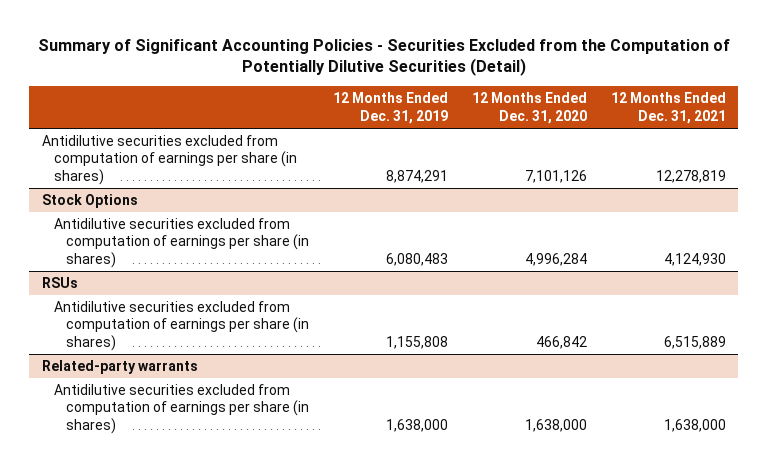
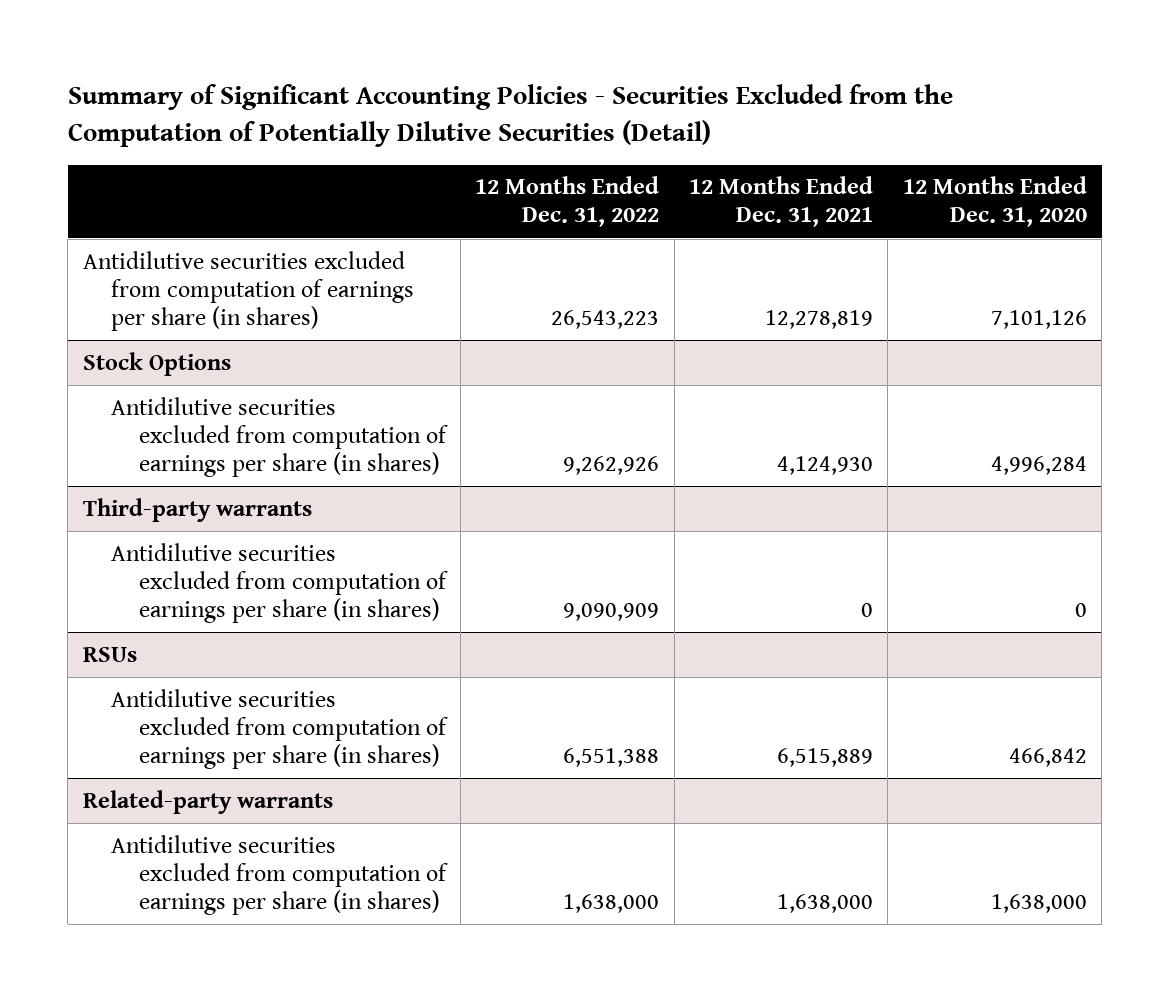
[332,92,448,124] 12 Months Ended Dec. 31, 2019 -> none
none -> [475,176,660,228] 12 Months Ended Dec. 31, 2022
none -> [82,497,312,522] Third-party warrants
none -> [110,542,448,623] Antidilutive securities excluded from computation of earnings per share (in shares)

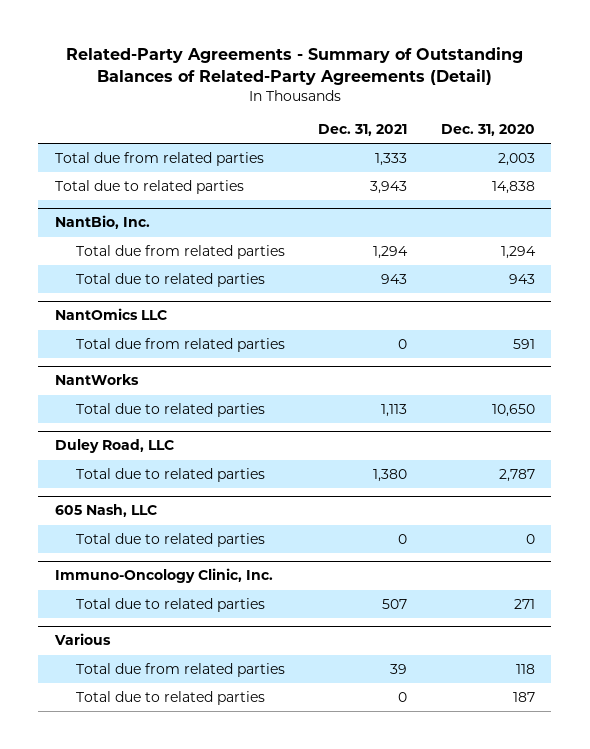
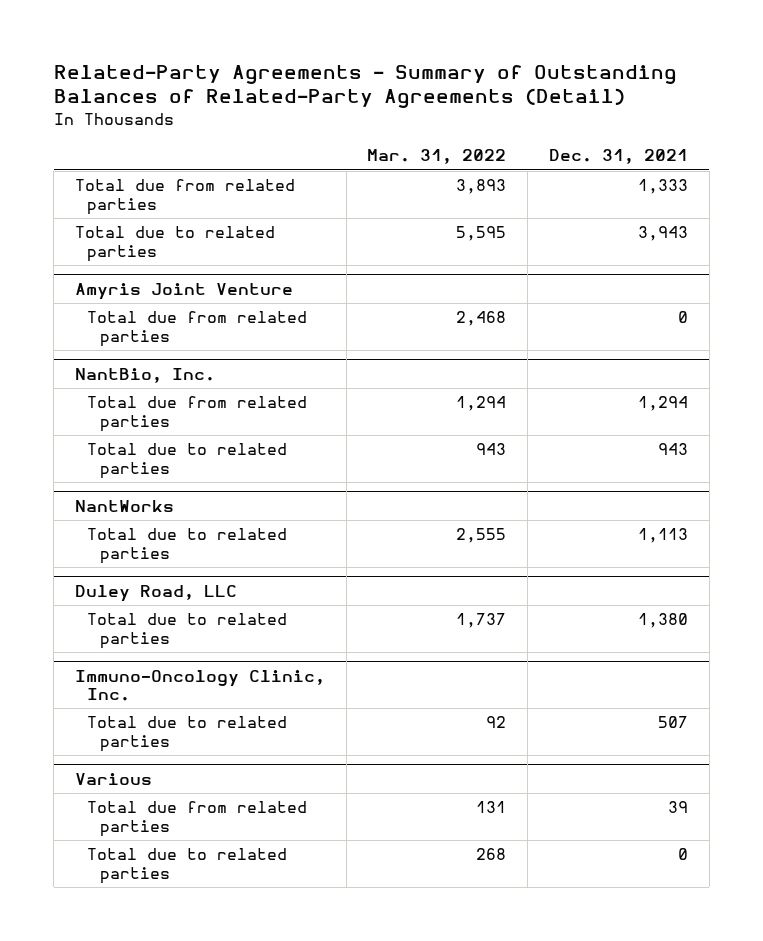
[440,124,535,137] Dec. 31, 2020 -> none
none -> [367,149,507,165] Mar. 31, 2022
none -> [74,282,293,300] Amyris Joint Venture
none -> [87,311,308,347] Total due from related parties
[54,308,167,321] NantOmics LLC -> none
[76,337,286,352] Total due from related parties -> none
[54,504,157,518] 605 Nash, LLC -> none
[76,532,266,547] Total due to related parties -> none

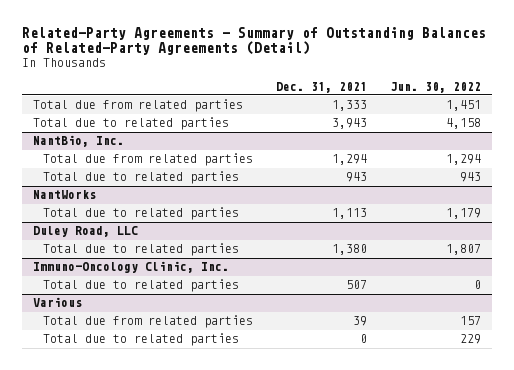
[367,149,507,165] Mar. 31, 2022 -> none
none -> [389,81,481,93] Jun. 30, 2022
[74,282,293,300] Amyris Joint Venture -> none
[87,311,308,347] Total due from related parties -> none

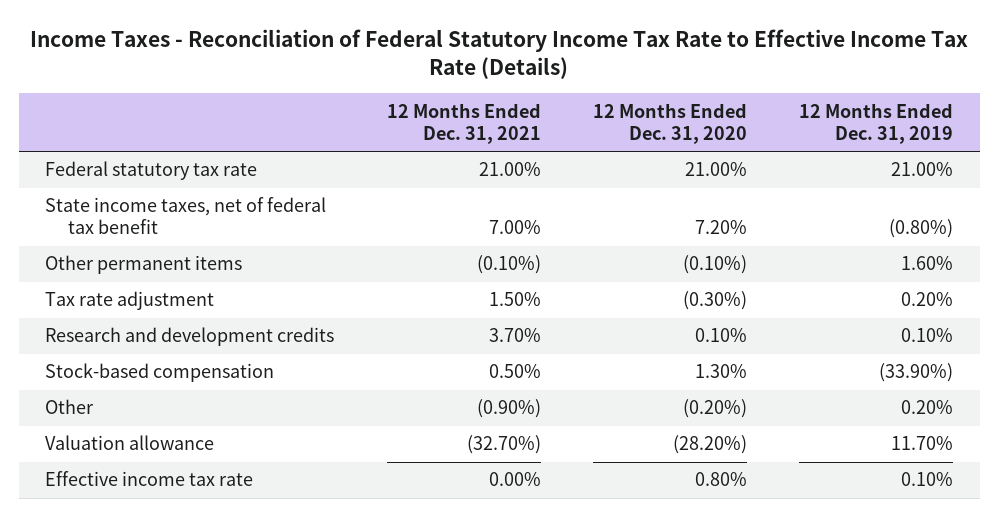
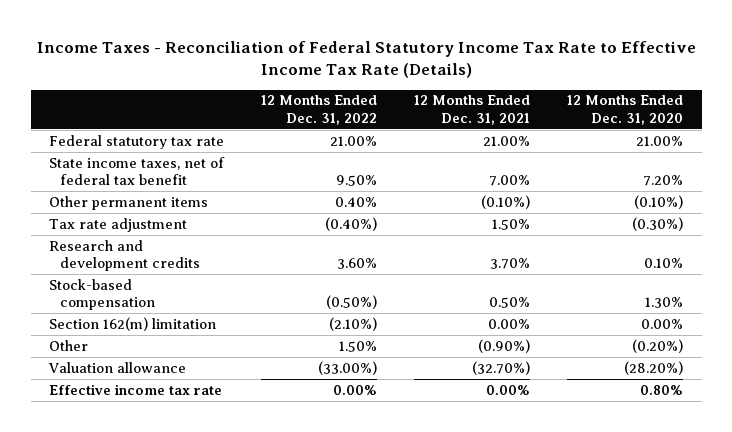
[799,102,954,144] 12 Months Ended Dec. 31, 2019 -> none
none -> [261,95,378,125] 12 Months Ended Dec. 31, 2022
none -> [49,316,217,331] Section 162(m) limitation

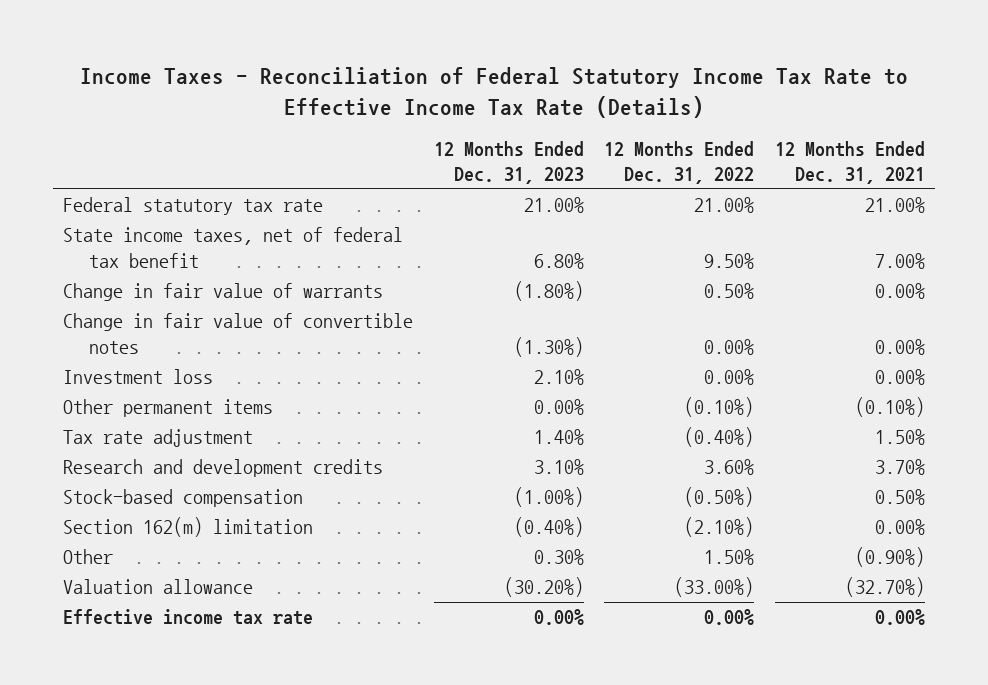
[567,95,684,125] 12 Months Ended Dec. 31, 2020 -> none
none -> [433,140,584,184] 12 Months Ended Dec. 31, 2023
none -> [63,283,384,302] Change in fair value of warrants
none -> [63,313,414,354] Change in fair value of convertible notes
none -> [63,369,214,385] Investment loss
[335,196,378,207] 0.40% -> [684,397,755,418] (0.10%)

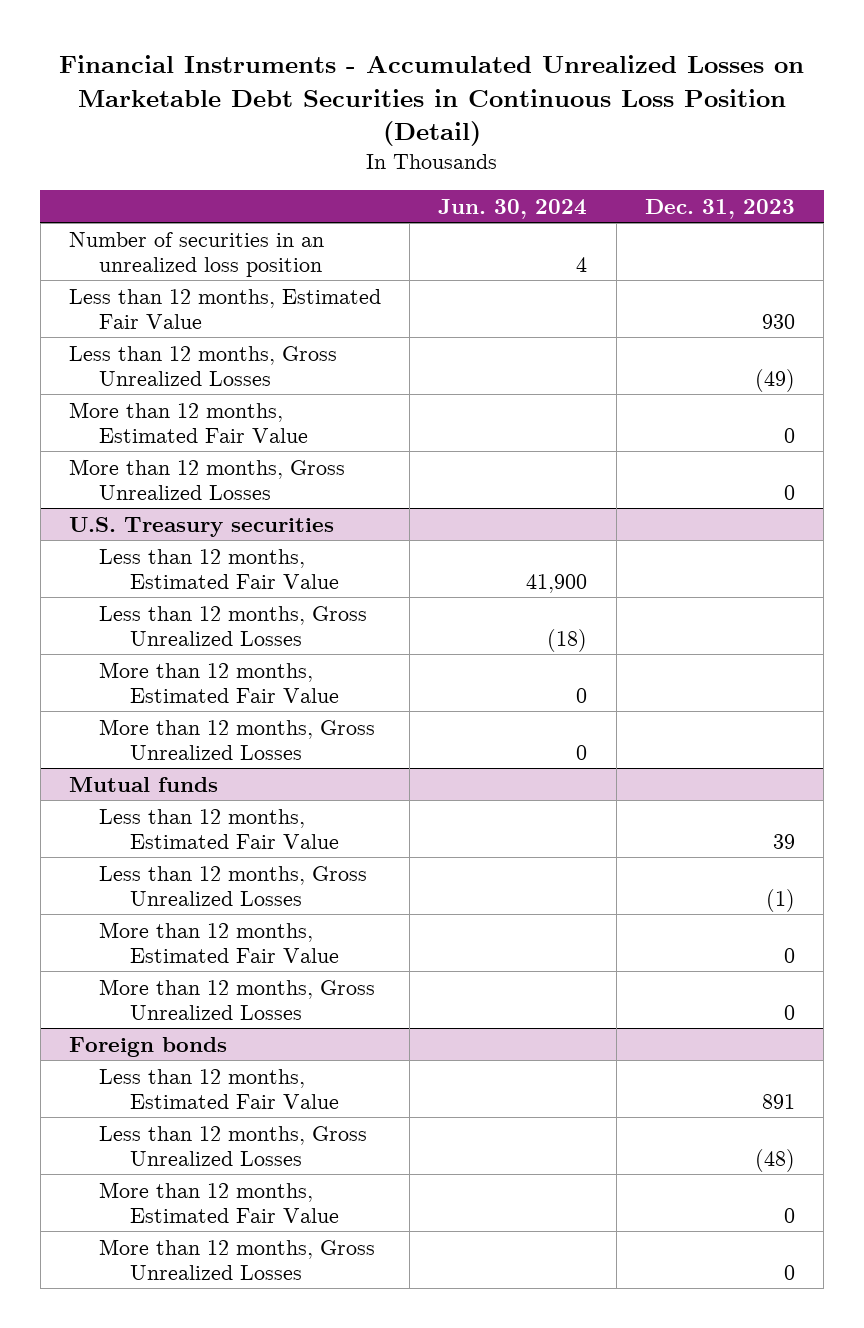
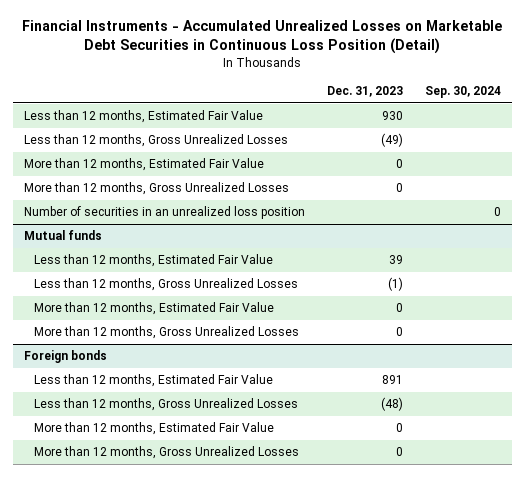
[438,198,588,219] Jun. 30, 2024 -> none
none -> [424,85,501,98] Sep. 30, 2024
[68,516,334,537] U.S. Treasury securities -> none
[99,548,340,589] Less than 12 months, Estimated Fair Value -> none
[99,605,368,646] Less than 12 months, Gross Unrealized Losses -> none
[99,661,340,703] More than 12 months, Estimated Fair Value -> none
[99,718,376,760] More than 12 months, Gross Unrealized Losses -> none
[68,231,324,277] Number of securities in an unrealized loss position -> [23,206,305,220] Number of securities in an unrealized loss position

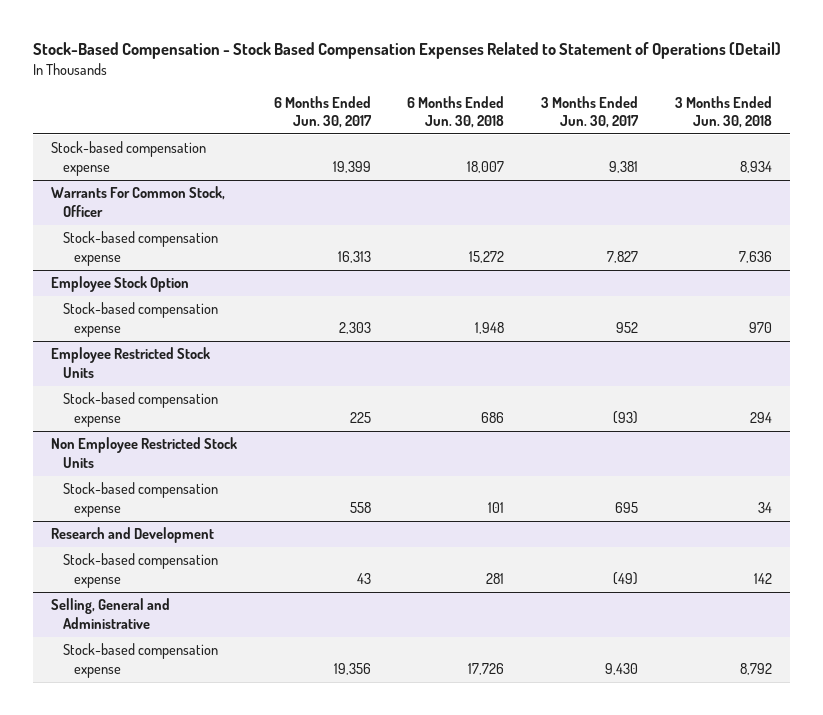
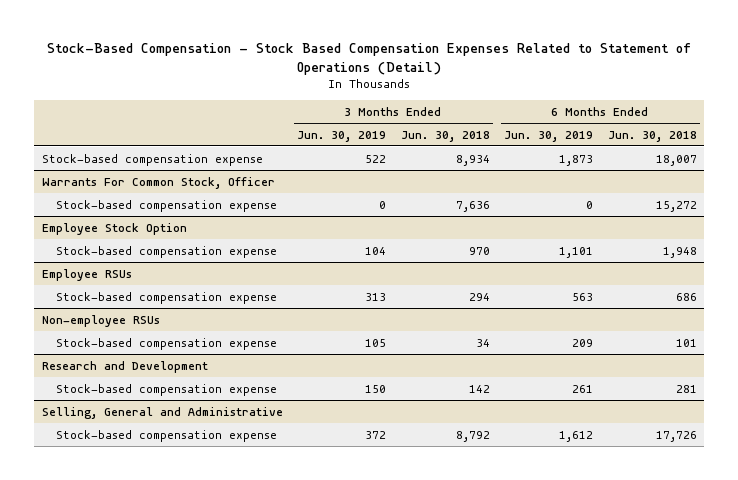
[273,95,372,128] 6 Months Ended Jun. 30, 2017 -> none
[540,95,639,128] 3 Months Ended Jun. 30, 2017 -> none
none -> [297,130,387,142] Jun. 30, 2019
none -> [504,130,594,142] Jun. 30, 2019
[50,347,210,378] Employee Restricted Stock Units -> none
none -> [41,268,132,281] Employee RSUs
[50,437,237,468] Non Employee Restricted Stock Units -> [41,314,160,327] Non-employee RSUs

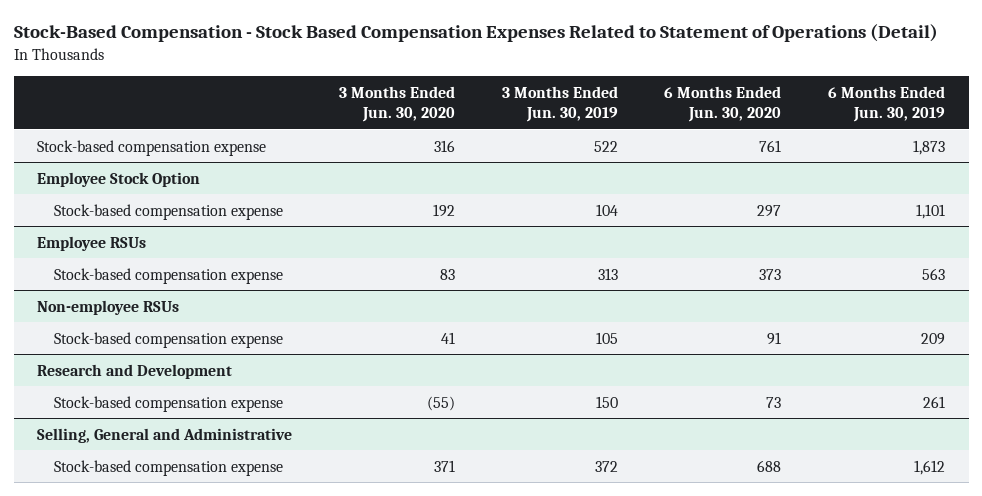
[400,130,490,142] Jun. 30, 2018 -> none
[607,130,697,142] Jun. 30, 2018 -> none
none -> [338,85,455,122] 3 Months Ended Jun. 30, 2020
none -> [664,85,782,122] 6 Months Ended Jun. 30, 2020
[41,176,275,189] Warrants For Common Stock, Officer -> none
[56,199,278,212] Stock-based compensation expense -> none

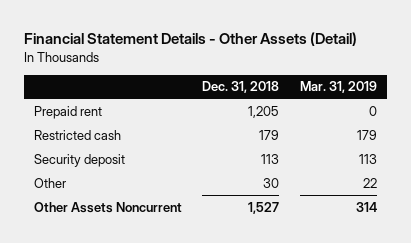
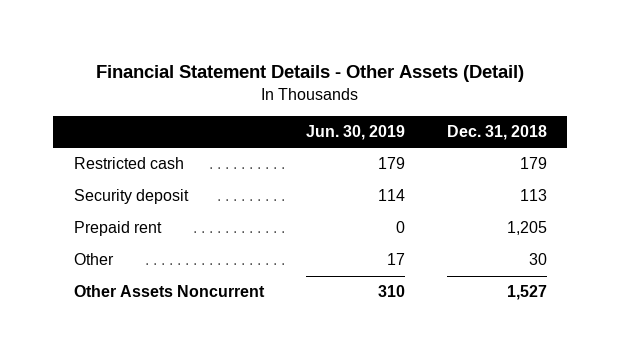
[299,81,377,94] Mar. 31, 2019 -> none
none -> [305,124,405,140] Jun. 30, 2019
[33,105,102,119] Prepaid rent -> [74,221,163,237] Prepaid rent

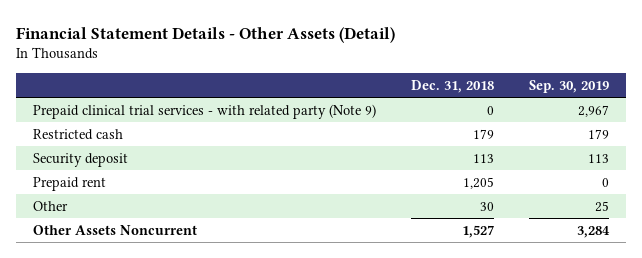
[305,124,405,140] Jun. 30, 2019 -> none
none -> [528,79,609,93] Sep. 30, 2019
none -> [33,103,377,119] Prepaid clinical trial services - with related party (Note 9)

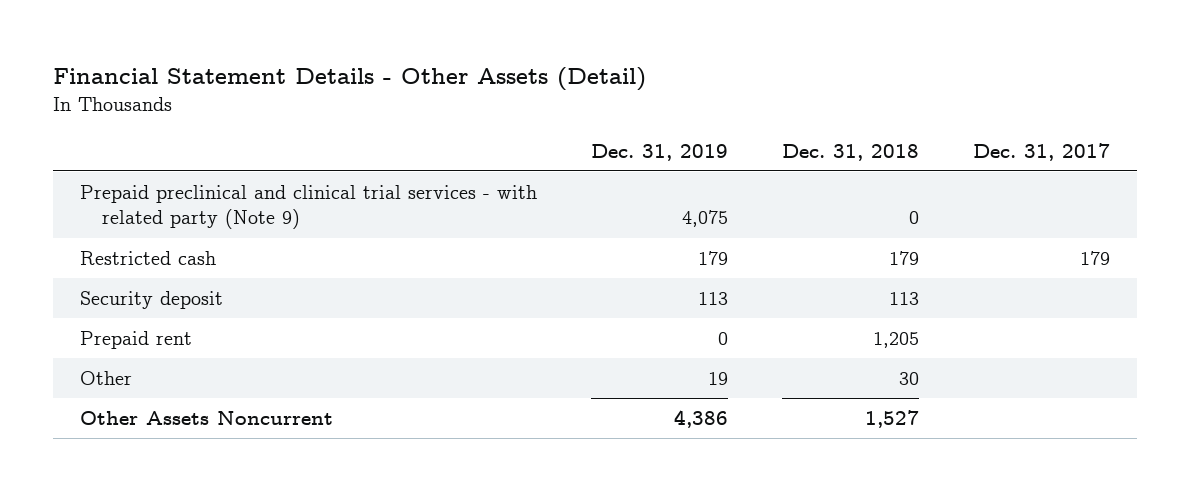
[528,79,609,93] Sep. 30, 2019 -> none
none -> [590,143,728,161] Dec. 31, 2019
none -> [973,142,1111,161] Dec. 31, 2017
[33,103,377,119] Prepaid clinical trial services - with related party (Note 9) -> [79,185,537,230] Prepaid preclinical and clinical trial services - with related party (Note 9)

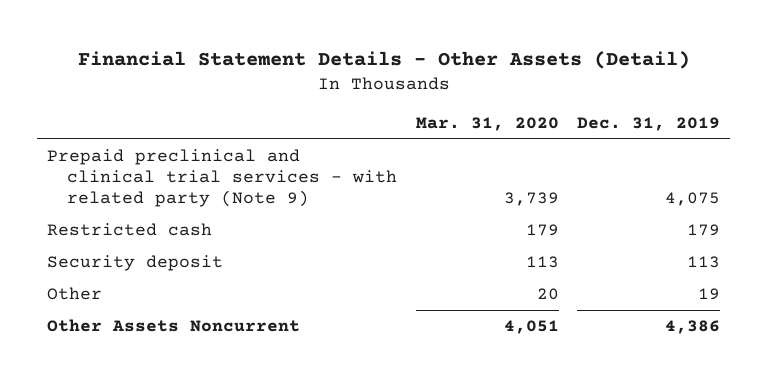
[781,143,919,161] Dec. 31, 2018 -> none
[973,142,1111,161] Dec. 31, 2017 -> none
none -> [415,116,559,131] Mar. 31, 2020
[79,331,192,350] Prepaid rent -> none

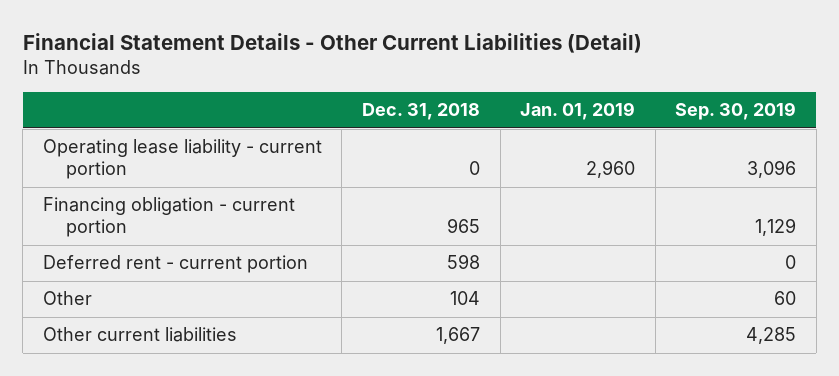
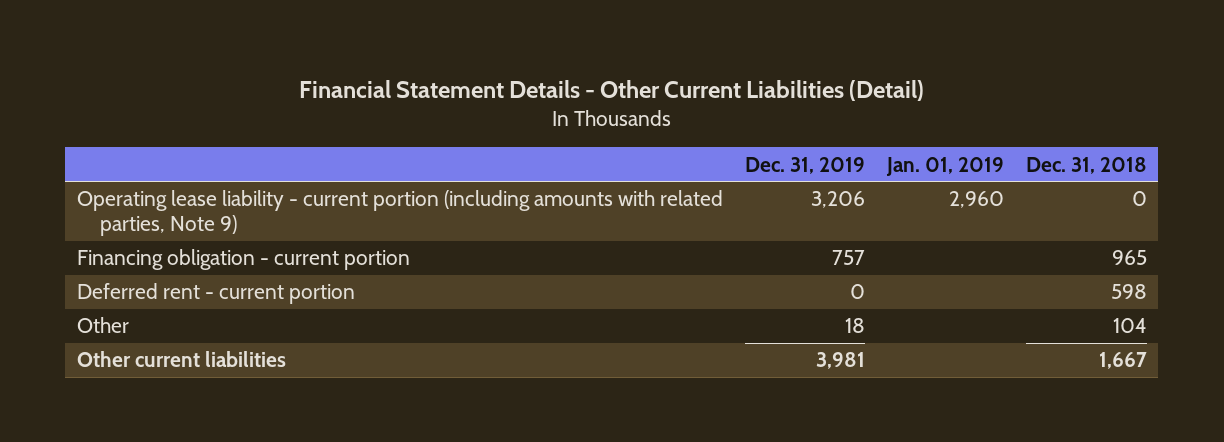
[675,102,797,121] Sep. 30, 2019 -> none
none -> [744,156,865,174] Dec. 31, 2019
[42,139,322,180] Operating lease liability - current portion -> [76,190,723,236] Operating lease liability - current portion (including amounts with related parties, Note 9)

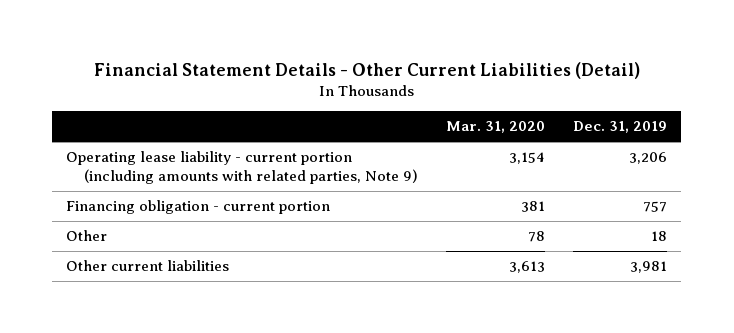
[886,156,1005,176] Jan. 01, 2019 -> none
[1026,156,1148,174] Dec. 31, 2018 -> none
none -> [445,121,545,134] Mar. 31, 2020
[76,283,355,305] Deferred rent - current portion -> none

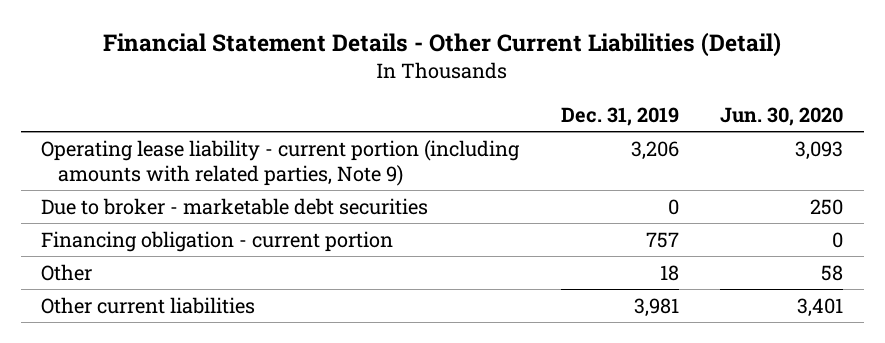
[445,121,545,134] Mar. 31, 2020 -> none
none -> [720,106,844,126] Jun. 30, 2020
none -> [41,197,429,215] Due to broker - marketable debt securities

